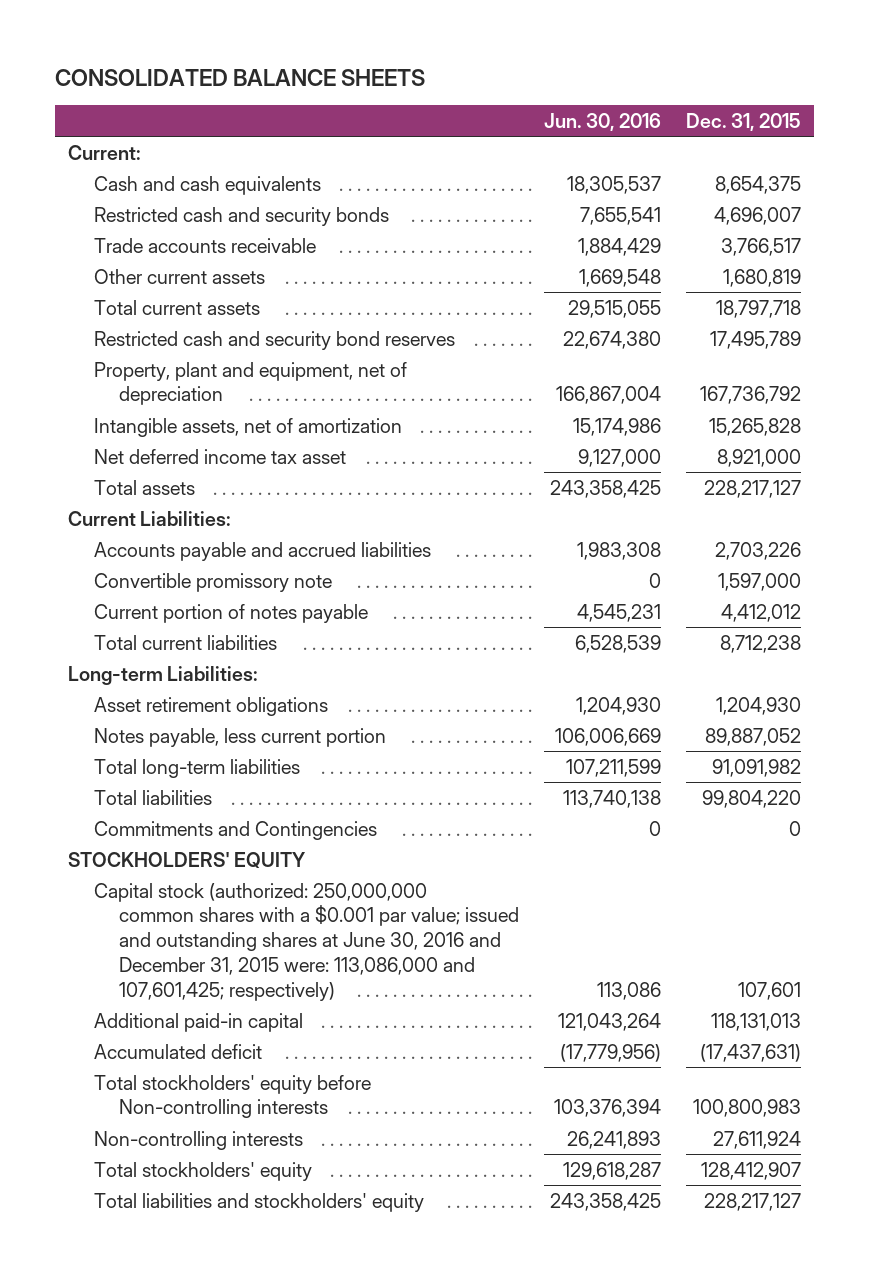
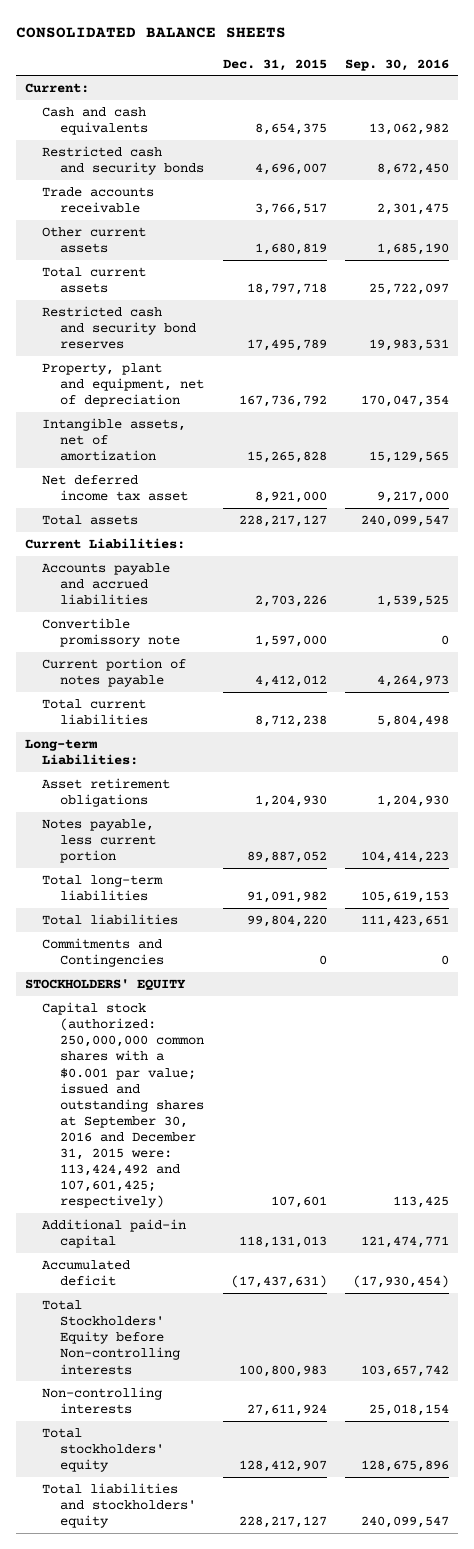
[544,112,662,131] Jun. 30, 2016 -> none
none -> [345,58,450,71] Sep. 30, 2016
[93,882,520,1001] Capital stock (authorized: 250,000,000 common shares with a $0.001 par value; issued and outstanding shares at June 30, 2016 and December 31, 2015 were: 113,086,000 and 107,601,425; respectively) -> [42,1002,204,1209] Capital stock (authorized: 250,000,000 common shares with a $0.001 par value; issued and outstanding shares at September 30, 2016 and December 31, 2015 were: 113,424,492 and 107,601,425; respectively)
[93,1074,371,1119] Total stockholders' equity before Non-controlling interests -> [42,1300,180,1375] Total Stockholders' Equity before Non-controlling interests

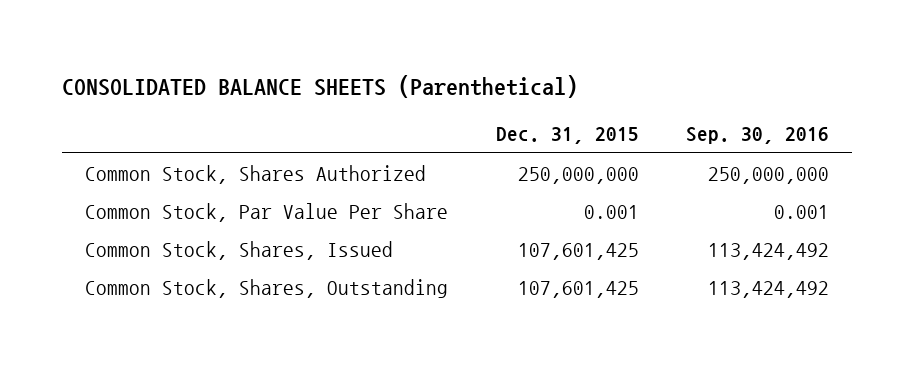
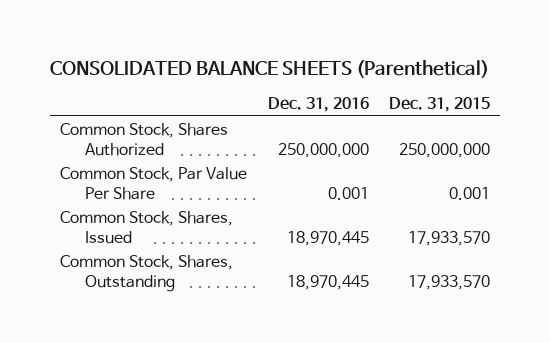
[685,126,829,144] Sep. 30, 2016 -> none
none -> [267,96,369,112] Dec. 31, 2016
[517,242,639,260] 107,601,425 -> [408,230,491,246] 17,933,570
[517,280,639,298] 107,601,425 -> [408,274,491,290] 17,933,570

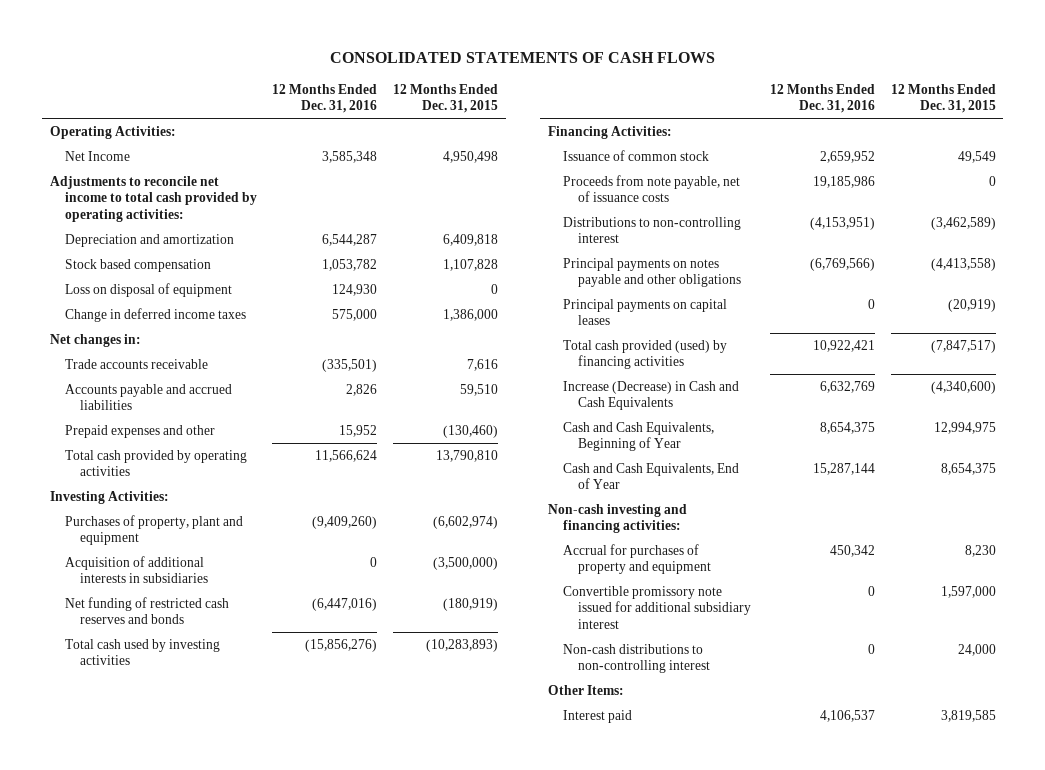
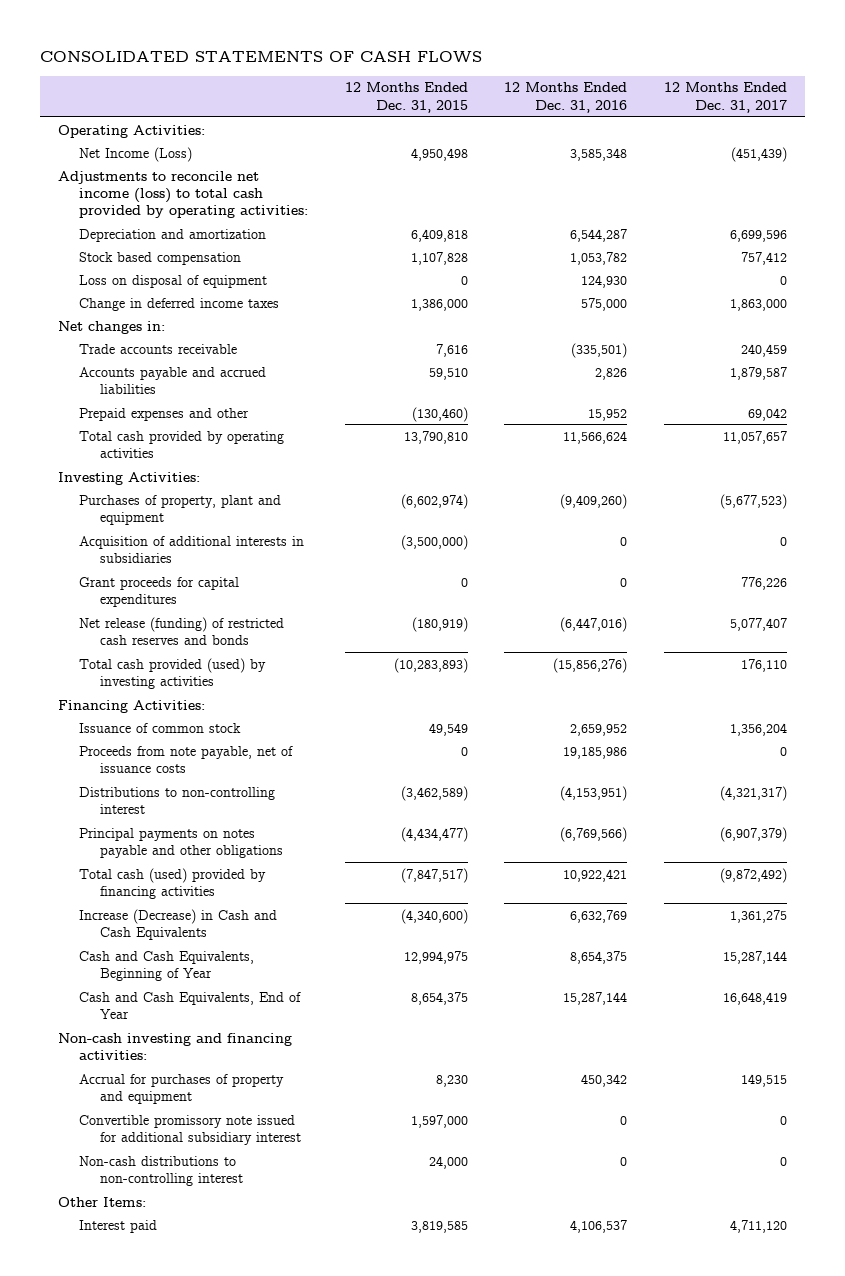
none -> [663,82,787,113] 12 Months Ended Dec. 31, 2017
[64,150,130,161] Net Income -> [79,146,193,162] Net Income (Loss)
[49,175,257,222] Adjustments to reconcile net income to total cash provided by operating activities: -> [58,170,309,219] Adjustments to reconcile net income (loss) to total cash provided by operating activities:
none -> [79,576,240,607] Grant proceeds for capital expenditures
[64,596,229,625] Net funding of restricted cash reserves and bonds -> [79,616,285,645] Net release (funding) of restricted cash reserves and bonds
[64,638,220,666] Total cash used by investing activities -> [79,657,267,689] Total cash provided (used) by investing activities
[562,298,727,326] Principal payments on capital leases -> none
[930,257,996,271] (4,413,558) -> [400,826,468,842] (4,434,477)
[562,339,727,370] Total cash provided (used) by financing activities -> [79,867,267,899] Total cash (used) provided by financing activities

